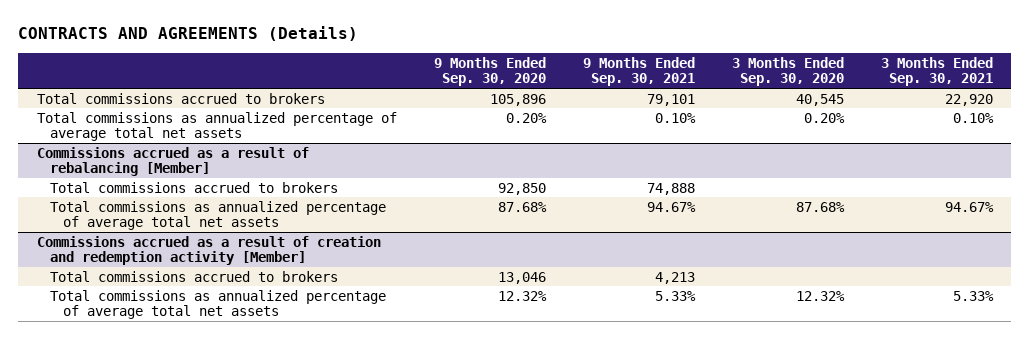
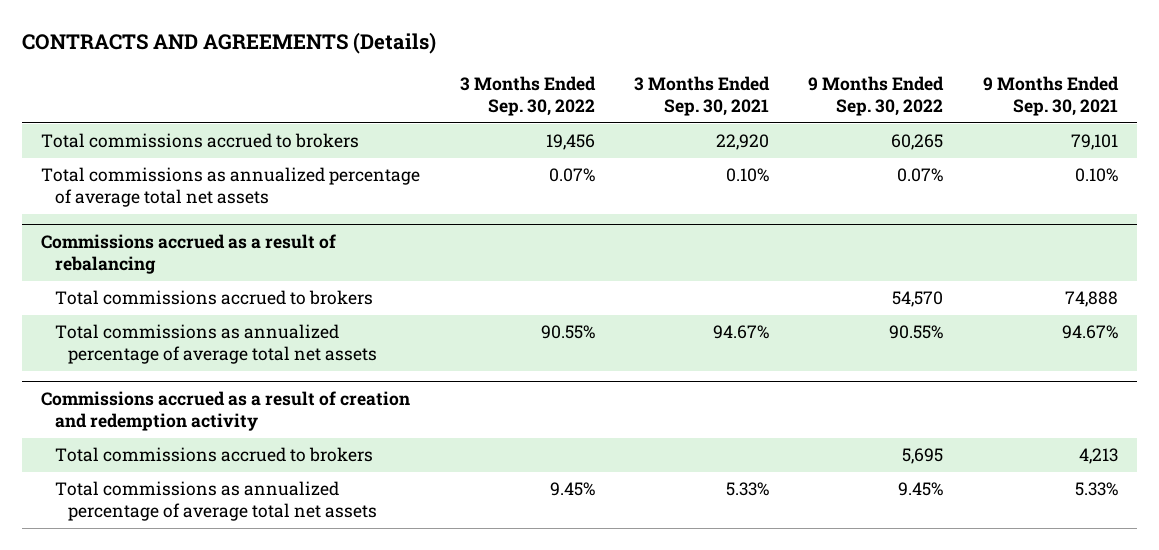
[433,56,546,87] 9 Months Ended Sep. 30, 2020 -> none
[731,56,844,87] 3 Months Ended Sep. 30, 2020 -> none
none -> [459,76,596,117] 3 Months Ended Sep. 30, 2022
none -> [808,76,945,117] 9 Months Ended Sep. 30, 2022
[36,146,309,177] Commissions accrued as a result of rebalancing [Member] -> [41,234,337,275] Commissions accrued as a result of rebalancing
[36,235,381,266] Commissions accrued as a result of creation and redemption activity [Member] -> [41,391,411,432] Commissions accrued as a result of creation and redemption activity

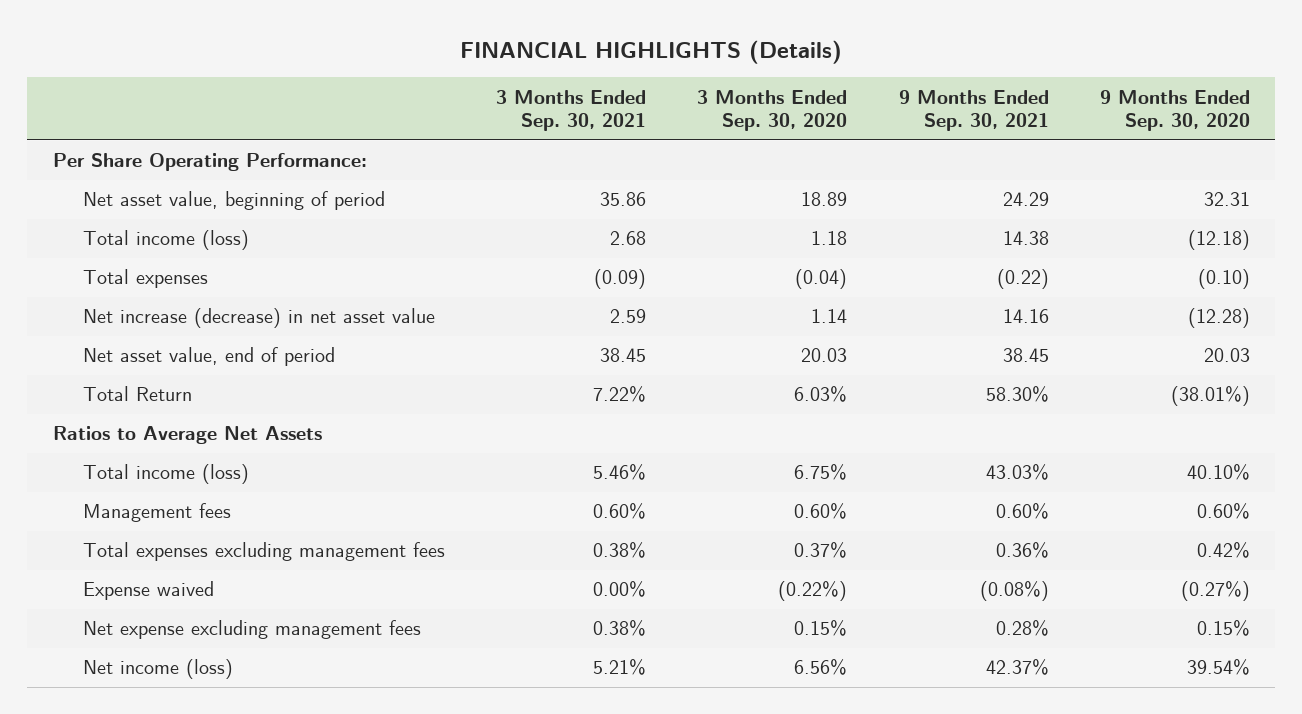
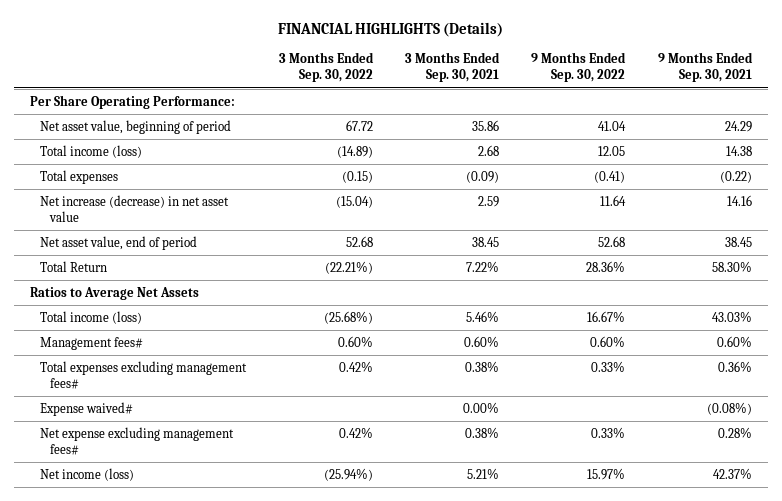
[697,89,848,132] 3 Months Ended Sep. 30, 2020 -> none
[1099,89,1250,132] 9 Months Ended Sep. 30, 2020 -> none
none -> [278,52,374,83] 3 Months Ended Sep. 30, 2022
none -> [531,52,627,83] 9 Months Ended Sep. 30, 2022
[83,503,232,523] Management fees -> [40,336,144,350] Management fees#
[83,542,446,562] Total expenses excluding management fees -> [40,360,248,389] Total expenses excluding management fees#
[83,581,215,601] Expense waived -> [40,401,134,416] Expense waived#
[83,620,422,640] Net expense excluding management fees -> [40,426,235,455] Net expense excluding management fees#

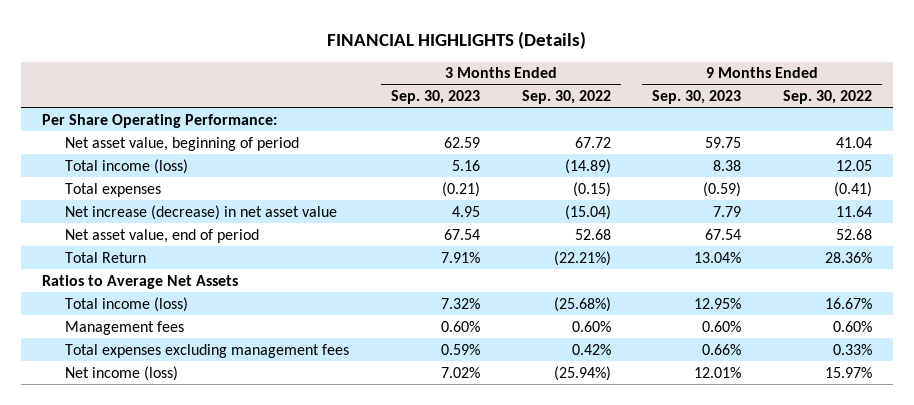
[405,52,501,83] 3 Months Ended Sep. 30, 2021 -> none
[657,52,753,83] 9 Months Ended Sep. 30, 2021 -> none
none -> [391,89,481,104] Sep. 30, 2023
none -> [652,89,742,104] Sep. 30, 2023
[40,401,134,416] Expense waived# -> none
[40,426,235,455] Net expense excluding management fees# -> none
[40,336,144,350] Management fees# -> [65,320,185,335] Management fees
[40,360,248,389] Total expenses excluding management fees# -> [65,343,350,358] Total expenses excluding management fees

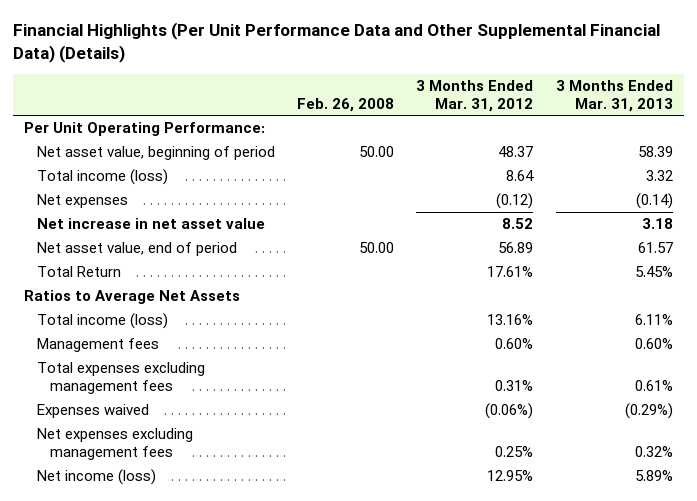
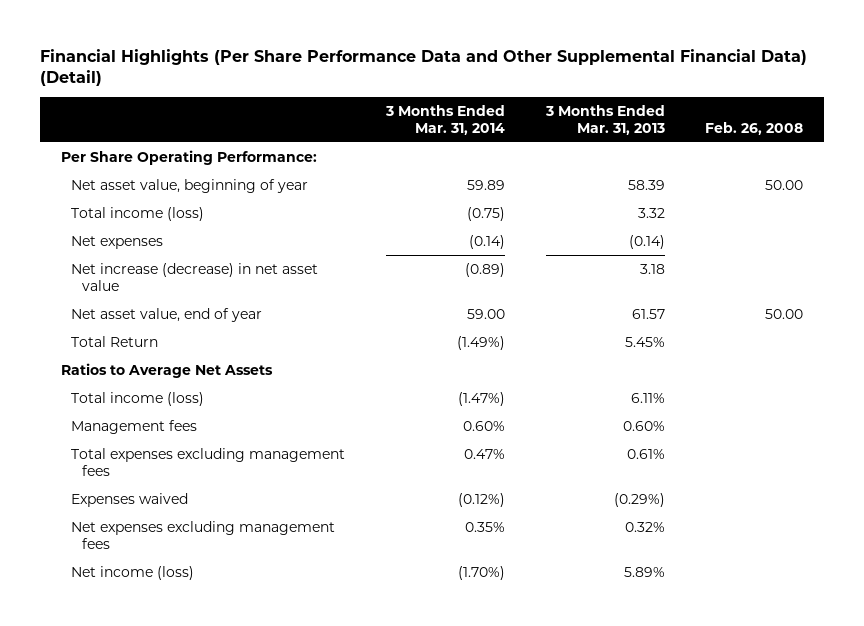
[12,21,660,63] Financial Highlights (Per Unit Performance Data and Other Supplemental Financial Data) (Details) -> [40,48,808,87] Financial Highlights (Per Share Performance Data and Other Supplemental Financial Data) (Detail)
[416,79,534,112] 3 Months Ended Mar. 31, 2012 -> none
none -> [384,104,505,135] 3 Months Ended Mar. 31, 2014
[23,122,265,137] Per Unit Operating Performance: -> [60,149,317,165] Per Share Operating Performance:
[36,146,275,161] Net asset value, beginning of period -> [71,178,309,193] Net asset value, beginning of year
[36,218,265,230] Net increase in net asset value -> [71,262,319,291] Net increase (decrease) in net asset value
[36,242,237,257] Net asset value, end of period -> [71,307,263,322] Net asset value, end of year

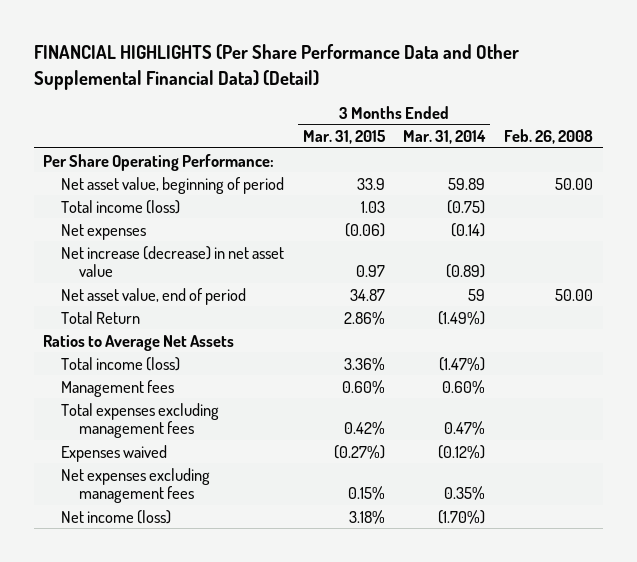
[40,48,808,87] Financial Highlights (Per Share Performance Data and Other Supplemental Financial Data) (Detail) -> [34,44,520,90] FINANCIAL HIGHLIGHTS (Per Share Performance Data and Other Supplemental Financial Data) (Detail)
[544,104,665,135] 3 Months Ended Mar. 31, 2013 -> none
none -> [302,129,386,144] Mar. 31, 2015
[71,178,309,193] Net asset value, beginning of year -> [60,176,284,194] Net asset value, beginning of period
[71,307,263,322] Net asset value, end of year -> [60,287,246,305] Net asset value, end of period
[466,308,505,319] 59.00 -> [468,288,486,301] 59

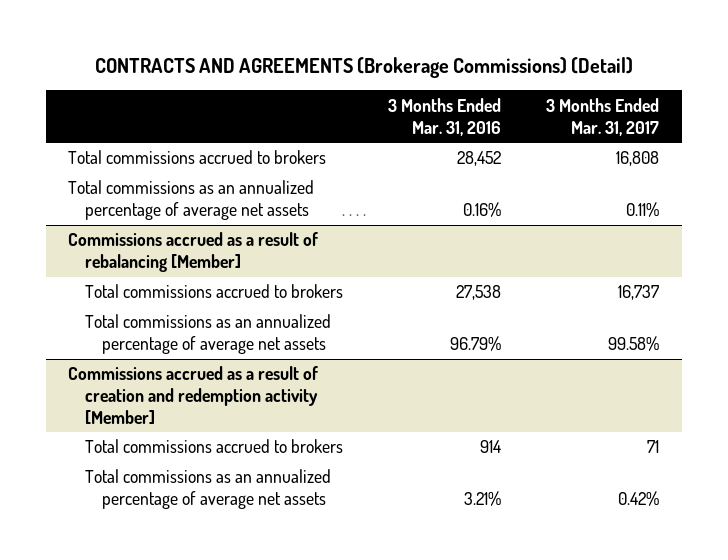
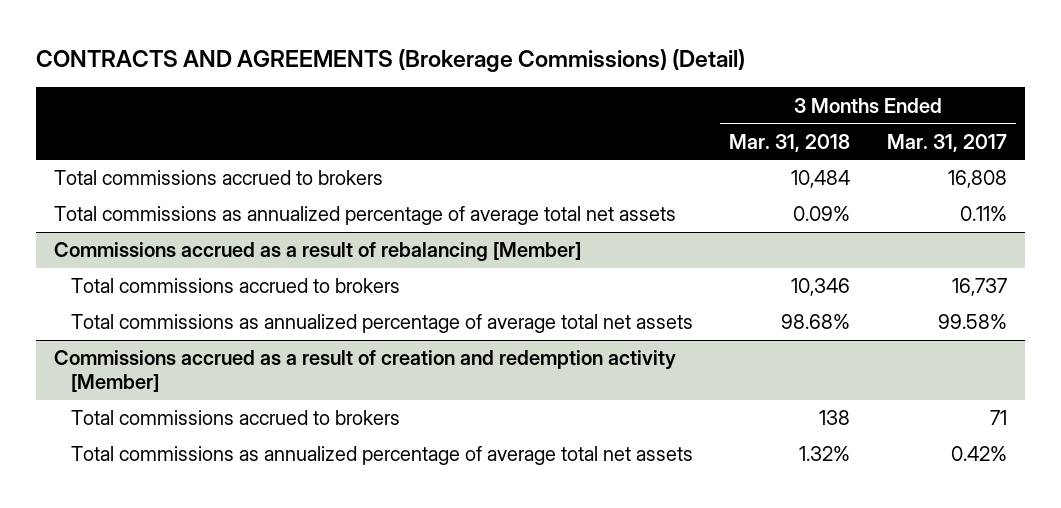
[388,97,502,136] 3 Months Ended Mar. 31, 2016 -> none
none -> [729,133,851,152] Mar. 31, 2018
[68,180,315,221] Total commissions as an annualized percentage of average net assets -> [54,206,677,226] Total commissions as annualized percentage of average total net assets
[84,314,331,355] Total commissions as an annualized percentage of average net assets -> [70,314,693,334] Total commissions as annualized percentage of average total net assets
[84,469,331,510] Total commissions as an annualized percentage of average net assets -> [70,446,693,466] Total commissions as annualized percentage of average total net assets

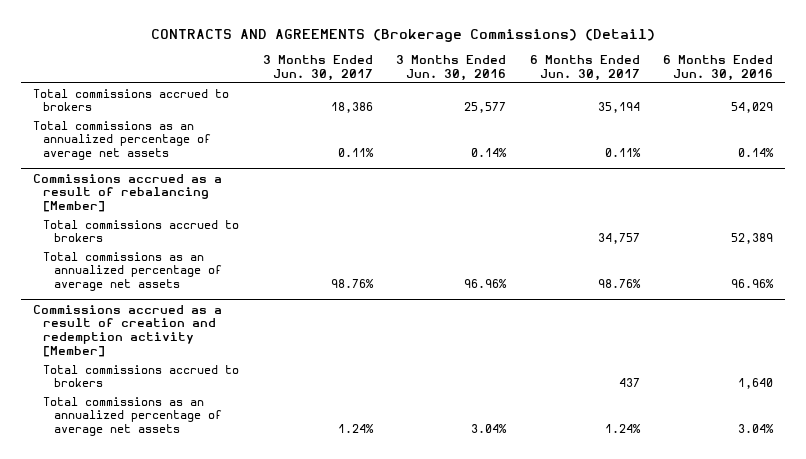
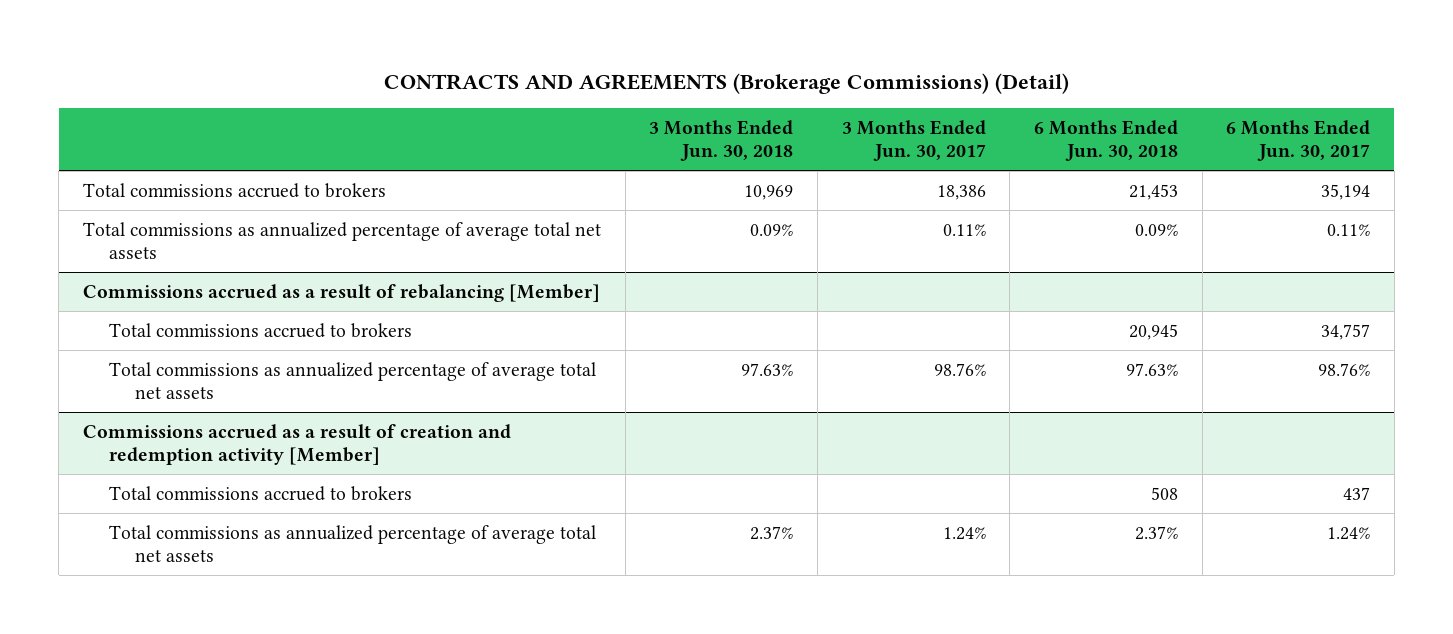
[396,54,507,81] 3 Months Ended Jun. 30, 2016 -> none
[662,54,773,81] 6 Months Ended Jun. 30, 2016 -> none
none -> [649,119,794,162] 3 Months Ended Jun. 30, 2018
none -> [1033,119,1178,162] 6 Months Ended Jun. 30, 2018
[32,120,212,161] Total commissions as an annualized percentage of average net assets -> [82,221,601,260] Total commissions as annualized percentage of average total net assets
[43,251,223,292] Total commissions as an annualized percentage of average net assets -> [108,361,596,400] Total commissions as annualized percentage of average total net assets
[43,396,223,437] Total commissions as an annualized percentage of average net assets -> [108,524,596,563] Total commissions as annualized percentage of average total net assets

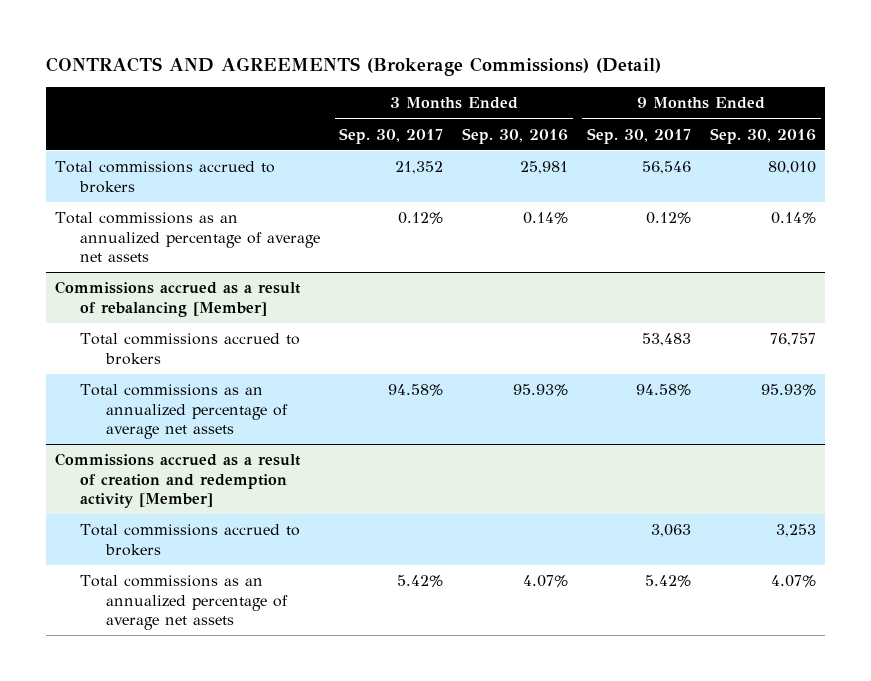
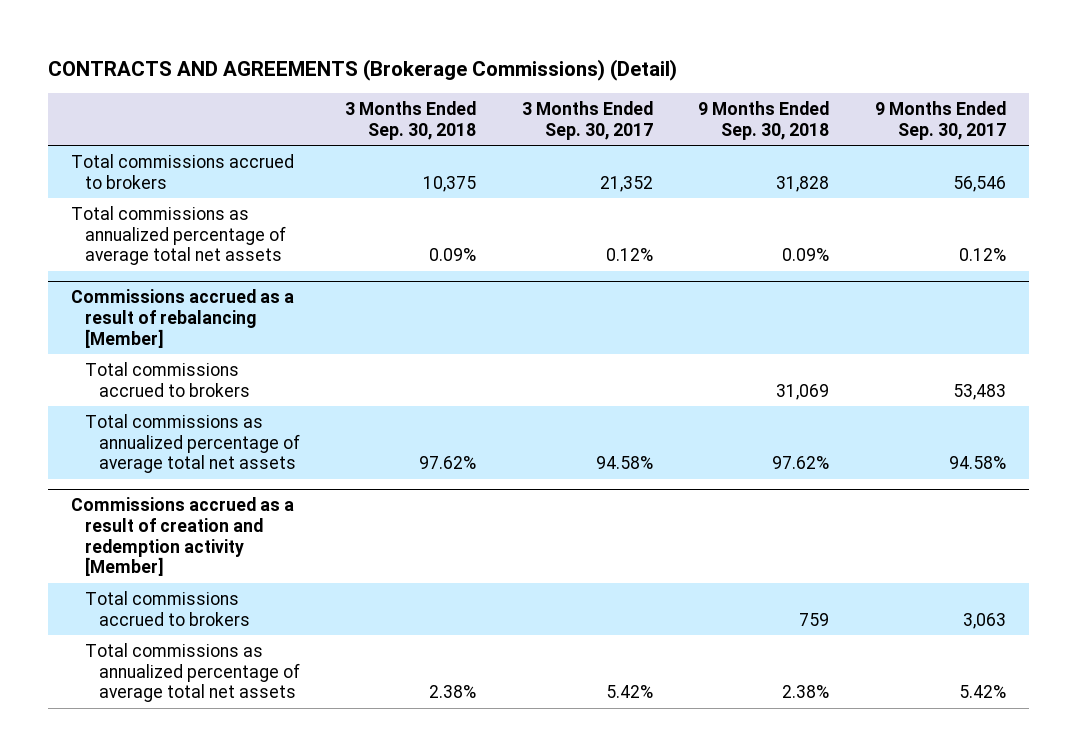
[462,127,569,144] Sep. 30, 2016 -> none
[709,127,816,144] Sep. 30, 2016 -> none
none -> [345,101,477,140] 3 Months Ended Sep. 30, 2018
none -> [698,101,830,140] 9 Months Ended Sep. 30, 2018
[55,212,321,262] Total commissions as an annualized percentage of average net assets -> [70,205,286,266] Total commissions as annualized percentage of average total net assets
[80,384,288,439] Total commissions as an annualized percentage of average net assets -> [84,413,300,474] Total commissions as annualized percentage of average total net assets
[80,575,288,630] Total commissions as an annualized percentage of average net assets -> [84,642,300,703] Total commissions as annualized percentage of average total net assets

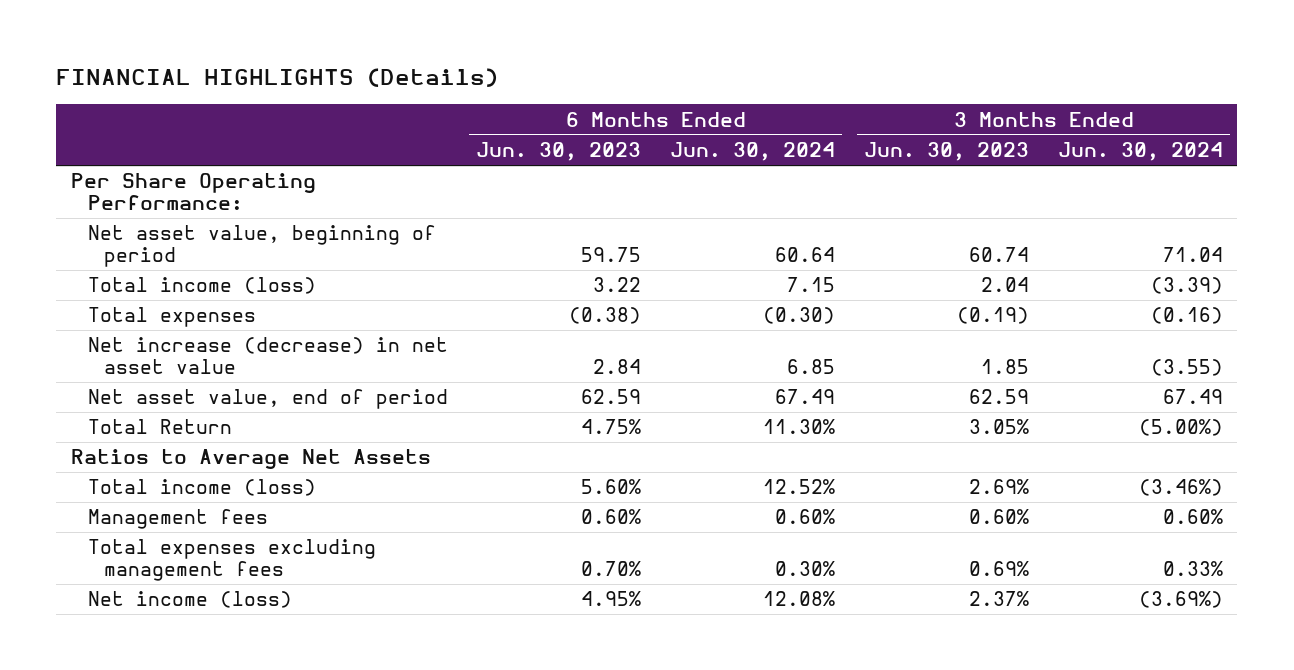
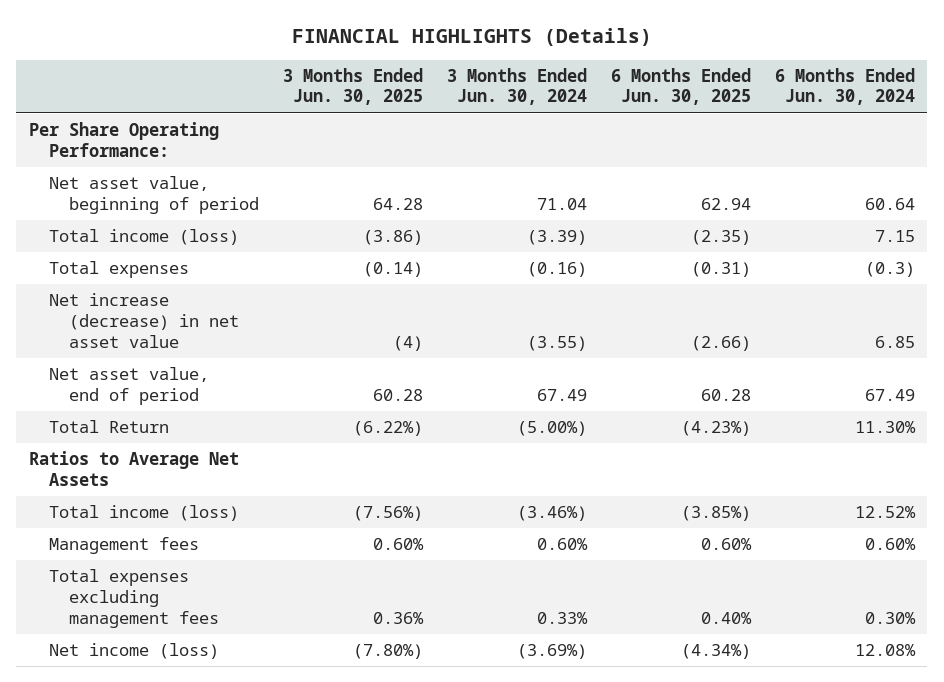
[476,142,642,162] Jun. 30, 2023 -> none
[864,142,1030,162] Jun. 30, 2023 -> none
none -> [282,67,423,106] 3 Months Ended Jun. 30, 2025
none -> [611,67,752,106] 6 Months Ended Jun. 30, 2025
[763,307,836,325] (0.30) -> [865,262,916,278] (0.3)

